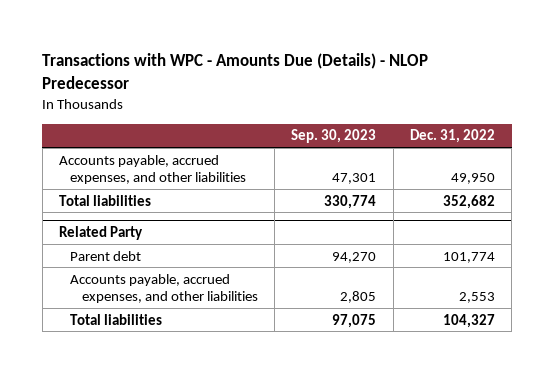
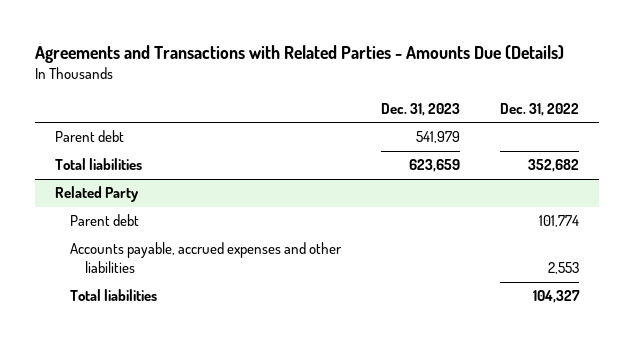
[42,52,429,89] Transactions with WPC - Amounts Due (Details) - NLOP Predecessor -> [35,44,565,63] Agreements and Transactions with Related Parties - Amounts Due (Details)
[291,129,377,144] Sep. 30, 2023 -> none
none -> [381,102,461,116] Dec. 31, 2023
[59,154,247,185] Accounts payable, accrued expenses, and other liabilities -> none
none -> [55,130,125,143] Parent debt
[70,273,258,304] Accounts payable, accrued expenses, and other liabilities -> [70,242,343,274] Accounts payable, accrued expenses and other liabilities

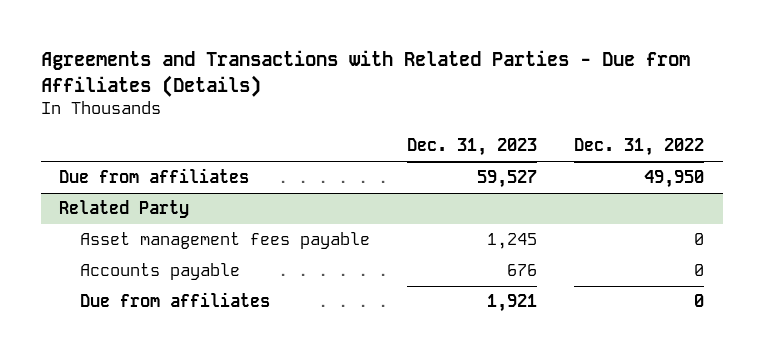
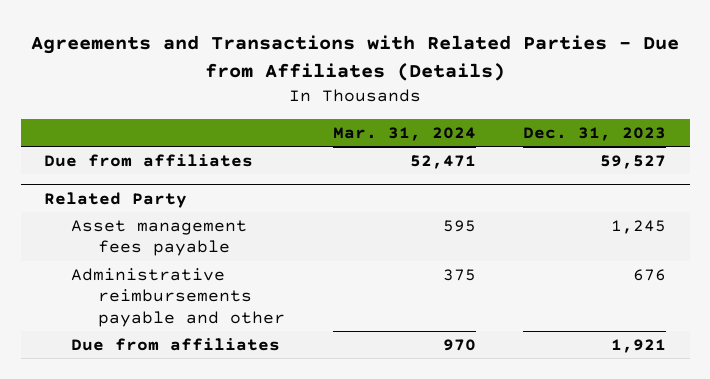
[574,138,705,157] Dec. 31, 2022 -> none
none -> [332,126,476,141] Mar. 31, 2024
[79,263,240,281] Accounts payable -> [71,267,286,328] Administrative reimbursements payable and other

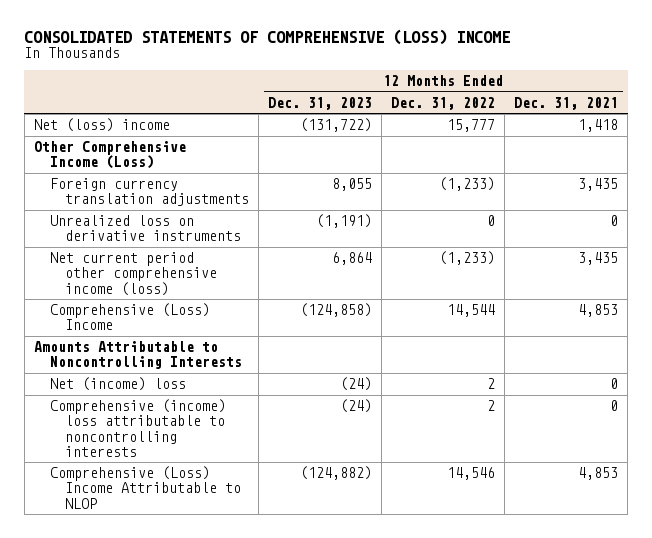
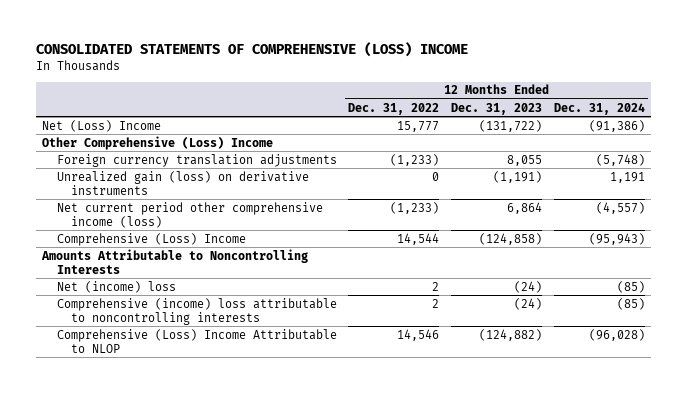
[514,96,619,110] Dec. 31, 2021 -> none
none -> [554,102,646,115] Dec. 31, 2024
[33,118,170,133] Net (loss) income -> [42,119,162,132] Net (Loss) Income
[33,141,186,170] Other Comprehensive Income (Loss) -> [42,135,274,150] Other Comprehensive (Loss) Income
[49,215,242,242] Unrealized loss on derivative instruments -> [56,170,309,195] Unrealized gain (loss) on derivative instruments

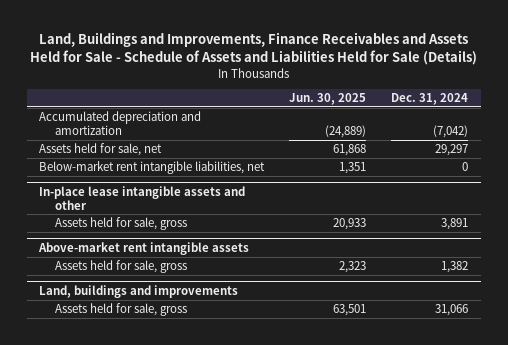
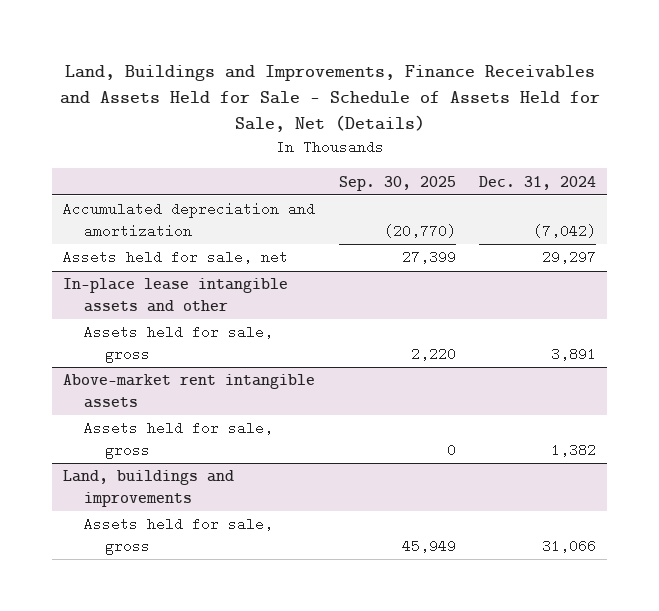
[29,32,477,66] Land, Buildings and Improvements, Finance Receivables and Assets Held for Sale - Schedule of Assets and Liabilities Held for Sale (Details) -> [59,65,600,133] Land, Buildings and Improvements, Finance Receivables and Assets Held for Sale - Schedule of Assets Held for Sale, Net (Details)
[289,93,367,106] Jun. 30, 2025 -> none
none -> [338,175,456,191] Sep. 30, 2025
[39,161,266,175] Below-market rent intangible liabilities, net -> none

